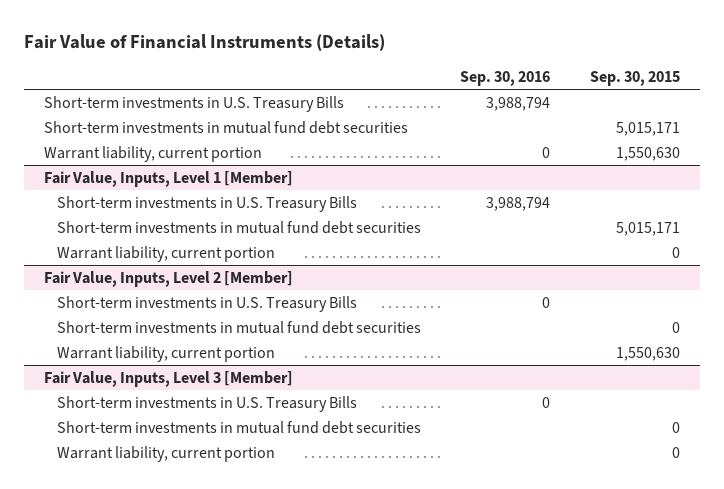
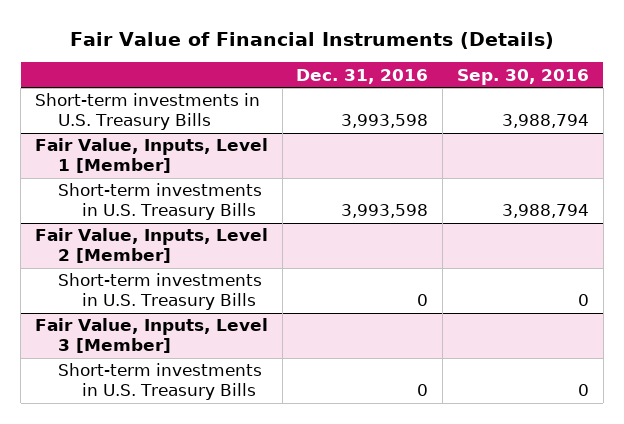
[590,70,681,86] Sep. 30, 2015 -> none
none -> [296,68,429,84] Dec. 31, 2016
[43,120,408,134] Short-term investments in mutual fund debt securities -> none
[43,145,262,162] Warrant liability, current portion -> none
[56,220,421,234] Short-term investments in mutual fund debt securities -> none
[56,245,275,262] Warrant liability, current portion -> none
[56,320,421,334] Short-term investments in mutual fund debt securities -> none
[56,345,275,362] Warrant liability, current portion -> none
[56,420,421,434] Short-term investments in mutual fund debt securities -> none
[56,445,275,462] Warrant liability, current portion -> none

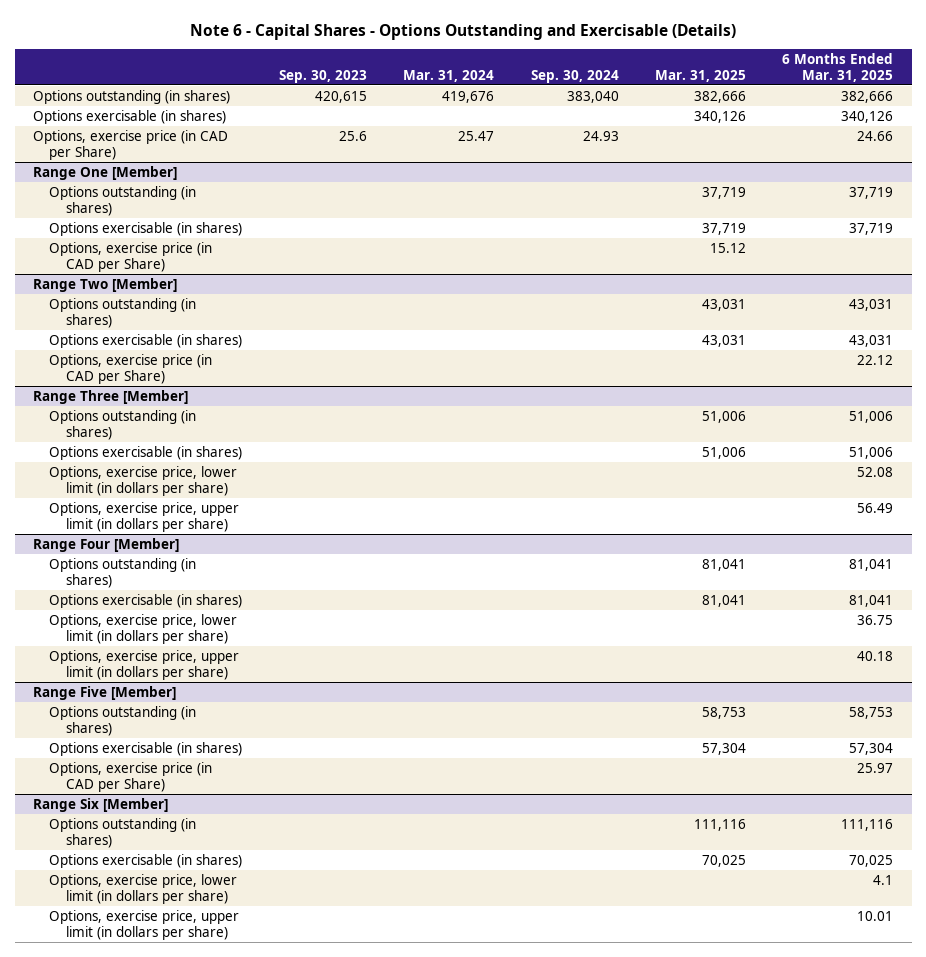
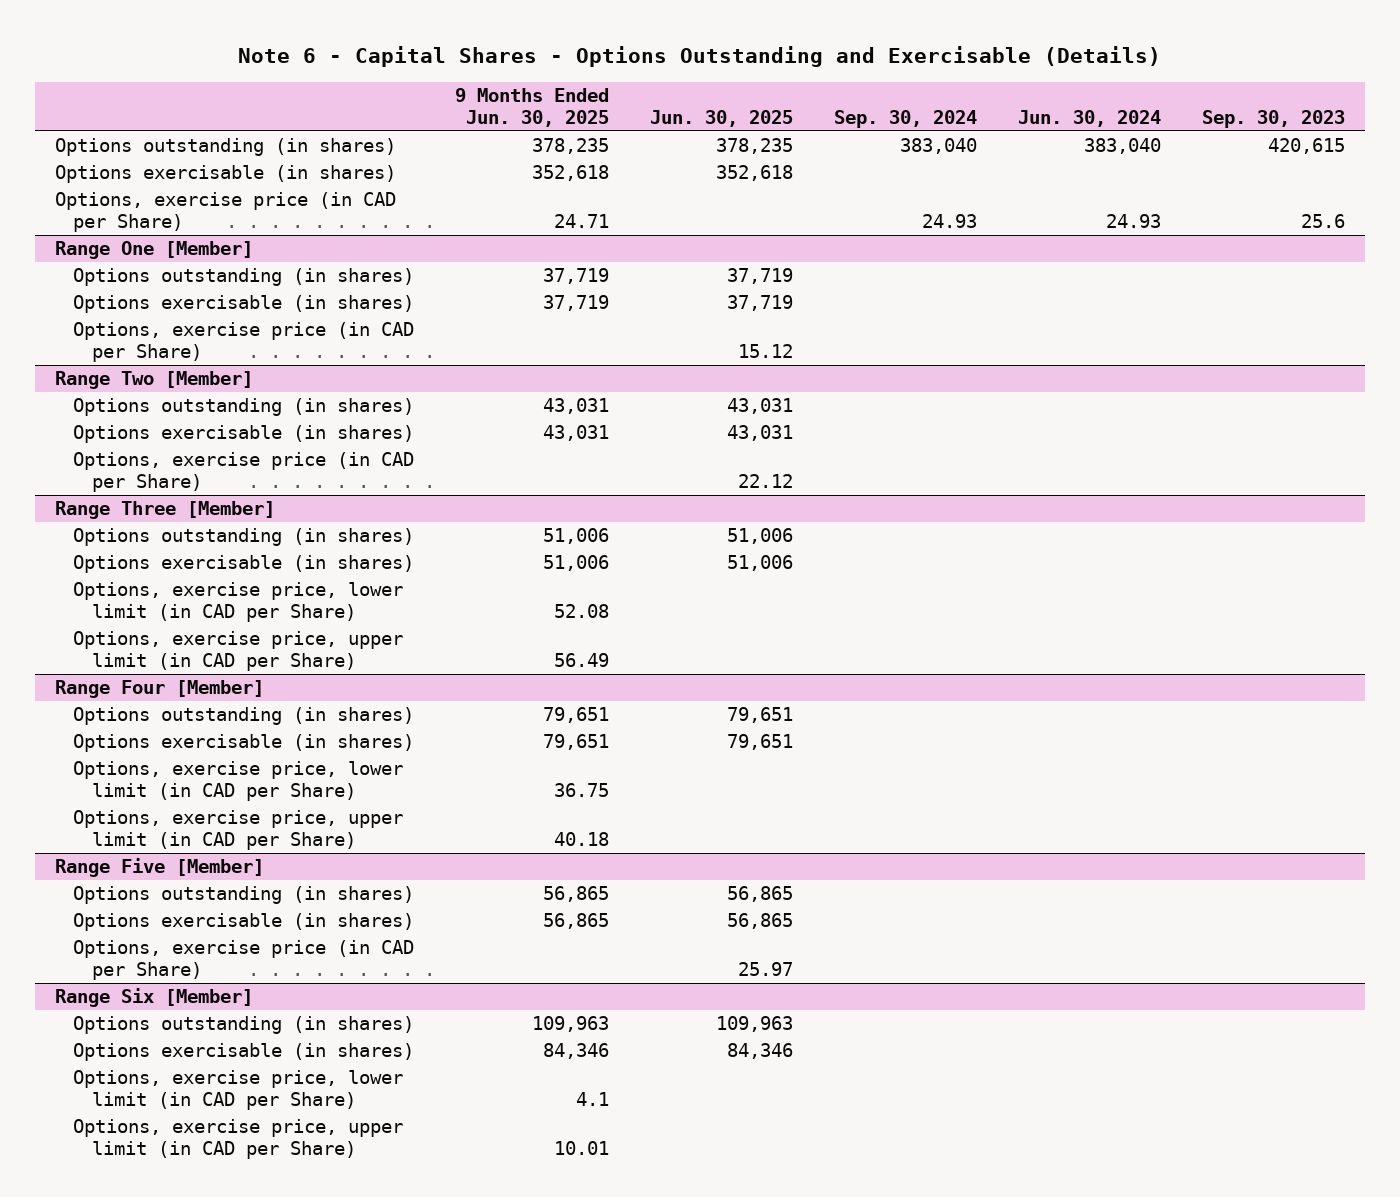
[403,69,495,82] Mar. 31, 2024 -> none
[654,69,746,82] Mar. 31, 2025 -> none
[782,52,894,82] 6 Months Ended Mar. 31, 2025 -> none
none -> [455,88,610,127] 9 Months Ended Jun. 30, 2025
none -> [650,109,794,127] Jun. 30, 2025
none -> [1017,109,1161,127] Jun. 30, 2024
[49,465,238,496] Options, exercise price, lower limit (in dollars per share) -> [73,582,404,623] Options, exercise price, lower limit (in CAD per Share)
[49,501,240,532] Options, exercise price, upper limit (in dollars per share) -> [73,631,404,672] Options, exercise price, upper limit (in CAD per Share)
[49,613,238,644] Options, exercise price, lower limit (in dollars per share) -> [73,761,404,802] Options, exercise price, lower limit (in CAD per Share)
[49,649,240,680] Options, exercise price, upper limit (in dollars per share) -> [73,810,404,851] Options, exercise price, upper limit (in CAD per Share)
[49,873,238,904] Options, exercise price, lower limit (in dollars per share) -> [73,1070,404,1111] Options, exercise price, lower limit (in CAD per Share)
[49,909,240,940] Options, exercise price, upper limit (in dollars per share) -> [73,1119,404,1160] Options, exercise price, upper limit (in CAD per Share)

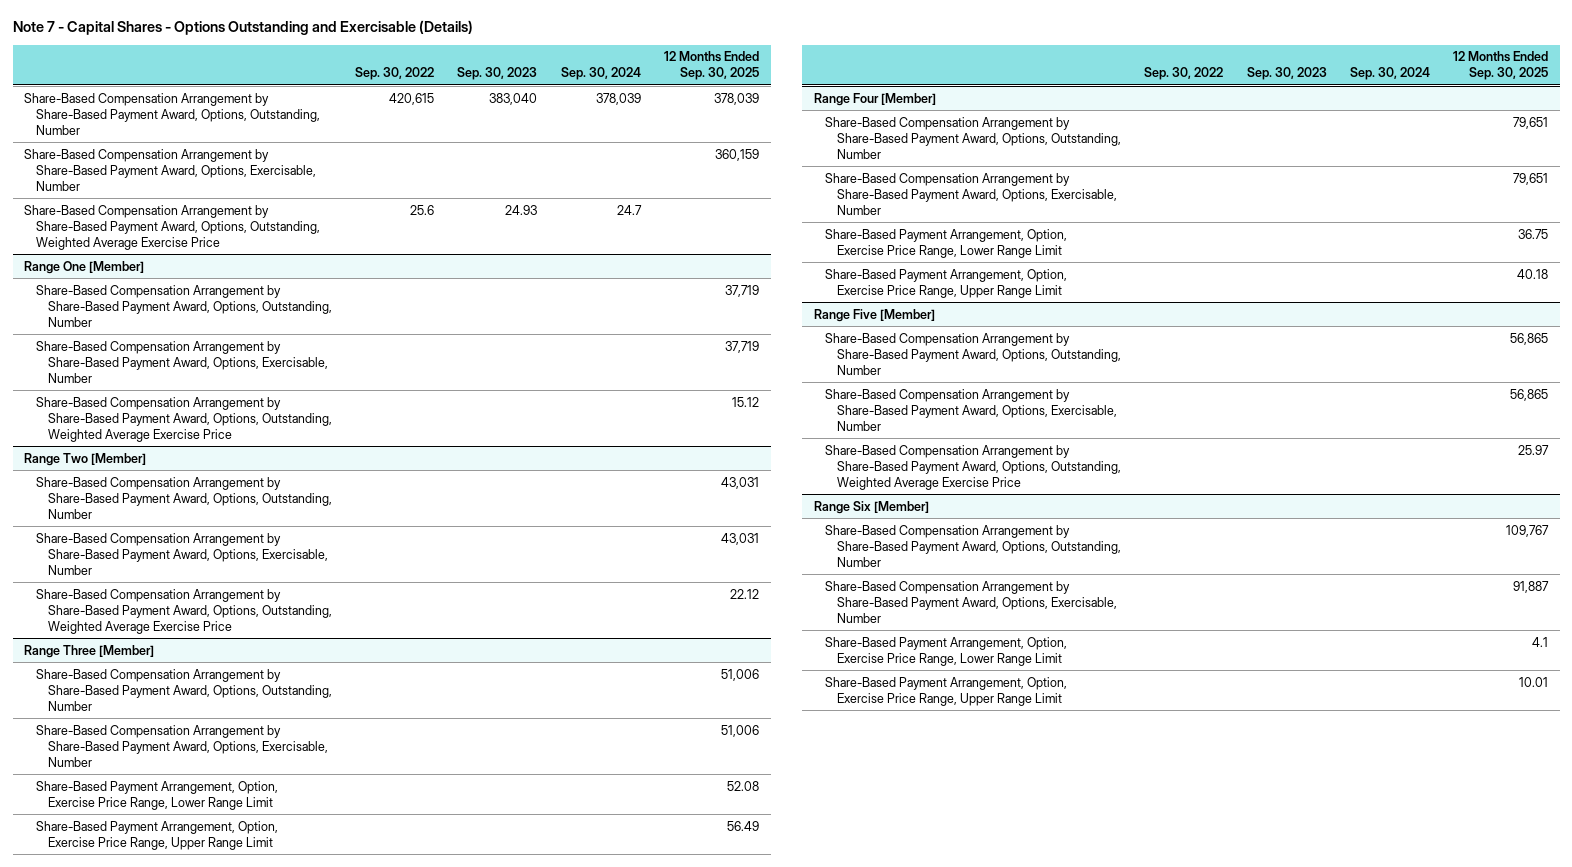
[237,46,1161,68] Note 6 - Capital Shares - Options Outstanding and Exercisable (Details) -> [12,20,473,36] Note 7 - Capital Shares - Options Outstanding and Exercisable (Details)
[455,88,610,127] 9 Months Ended Jun. 30, 2025 -> none
[650,109,794,127] Jun. 30, 2025 -> none
[1017,109,1161,127] Jun. 30, 2024 -> none
none -> [354,67,434,81] Sep. 30, 2022
none -> [663,51,759,81] 12 Months Ended Sep. 30, 2025
[55,138,397,157] Options outstanding (in shares) -> none
none -> [24,92,320,135] Share-Based Compensation Arrangement by Share-Based Payment Award, Options, Outstanding, Number
[55,165,397,184] Options exercisable (in shares) -> [24,148,316,191] Share-Based Compensation Arrangement by Share-Based Payment Award, Options, Exercisable, Number
[55,192,397,233] Options, exercise price (in CAD per Share) -> [24,204,320,250] Share-Based Compensation Arrangement by Share-Based Payment Award, Options, Outstanding, Weighted Average Exercise Price
[921,214,977,229] 24.93 -> [616,204,642,215] 24.7
[1300,214,1345,229] 25.6 -> [505,204,538,215] 24.93
[73,268,415,287] Options outstanding (in shares) -> [35,284,332,327] Share-Based Compensation Arrangement by Share-Based Payment Award, Options, Outstanding, Number
[73,295,415,314] Options exercisable (in shares) -> [35,340,328,383] Share-Based Compensation Arrangement by Share-Based Payment Award, Options, Exercisable, Number
[73,322,415,363] Options, exercise price (in CAD per Share) -> [35,396,332,442] Share-Based Compensation Arrangement by Share-Based Payment Award, Options, Outstanding, Weighted Average Exercise Price
[73,398,415,417] Options outstanding (in shares) -> [35,476,332,519] Share-Based Compensation Arrangement by Share-Based Payment Award, Options, Outstanding, Number
[73,425,415,444] Options exercisable (in shares) -> [35,532,328,575] Share-Based Compensation Arrangement by Share-Based Payment Award, Options, Exercisable, Number
[73,452,415,493] Options, exercise price (in CAD per Share) -> [35,588,332,634] Share-Based Compensation Arrangement by Share-Based Payment Award, Options, Outstanding, Weighted Average Exercise Price
[73,528,415,547] Options outstanding (in shares) -> [35,668,332,711] Share-Based Compensation Arrangement by Share-Based Payment Award, Options, Outstanding, Number
[73,555,415,574] Options exercisable (in shares) -> [35,724,328,767] Share-Based Compensation Arrangement by Share-Based Payment Award, Options, Exercisable, Number
[73,582,404,623] Options, exercise price, lower limit (in CAD per Share) -> [35,780,278,810] Share-Based Payment Arrangement, Option, Exercise Price Range, Lower Range Limit
[73,631,404,672] Options, exercise price, upper limit (in CAD per Share) -> [35,820,278,850] Share-Based Payment Arrangement, Option, Exercise Price Range, Upper Range Limit
[73,707,415,726] Options outstanding (in shares) -> [825,116,1121,159] Share-Based Compensation Arrangement by Share-Based Payment Award, Options, Outstanding, Number
[73,734,415,753] Options exercisable (in shares) -> [825,172,1117,215] Share-Based Compensation Arrangement by Share-Based Payment Award, Options, Exercisable, Number
[73,761,404,802] Options, exercise price, lower limit (in CAD per Share) -> [825,228,1068,258] Share-Based Payment Arrangement, Option, Exercise Price Range, Lower Range Limit
[73,810,404,851] Options, exercise price, upper limit (in CAD per Share) -> [825,268,1068,298] Share-Based Payment Arrangement, Option, Exercise Price Range, Upper Range Limit
[73,886,415,905] Options outstanding (in shares) -> [825,332,1121,375] Share-Based Compensation Arrangement by Share-Based Payment Award, Options, Outstanding, Number
[73,913,415,932] Options exercisable (in shares) -> [825,388,1117,431] Share-Based Compensation Arrangement by Share-Based Payment Award, Options, Exercisable, Number
[73,940,415,981] Options, exercise price (in CAD per Share) -> [825,444,1121,490] Share-Based Compensation Arrangement by Share-Based Payment Award, Options, Outstanding, Weighted Average Exercise Price
[73,1016,415,1035] Options outstanding (in shares) -> [825,524,1121,567] Share-Based Compensation Arrangement by Share-Based Payment Award, Options, Outstanding, Number
[73,1043,415,1062] Options exercisable (in shares) -> [825,580,1117,623] Share-Based Compensation Arrangement by Share-Based Payment Award, Options, Exercisable, Number
[73,1070,404,1111] Options, exercise price, lower limit (in CAD per Share) -> [825,636,1068,666] Share-Based Payment Arrangement, Option, Exercise Price Range, Lower Range Limit
[73,1119,404,1160] Options, exercise price, upper limit (in CAD per Share) -> [825,676,1068,706] Share-Based Payment Arrangement, Option, Exercise Price Range, Upper Range Limit

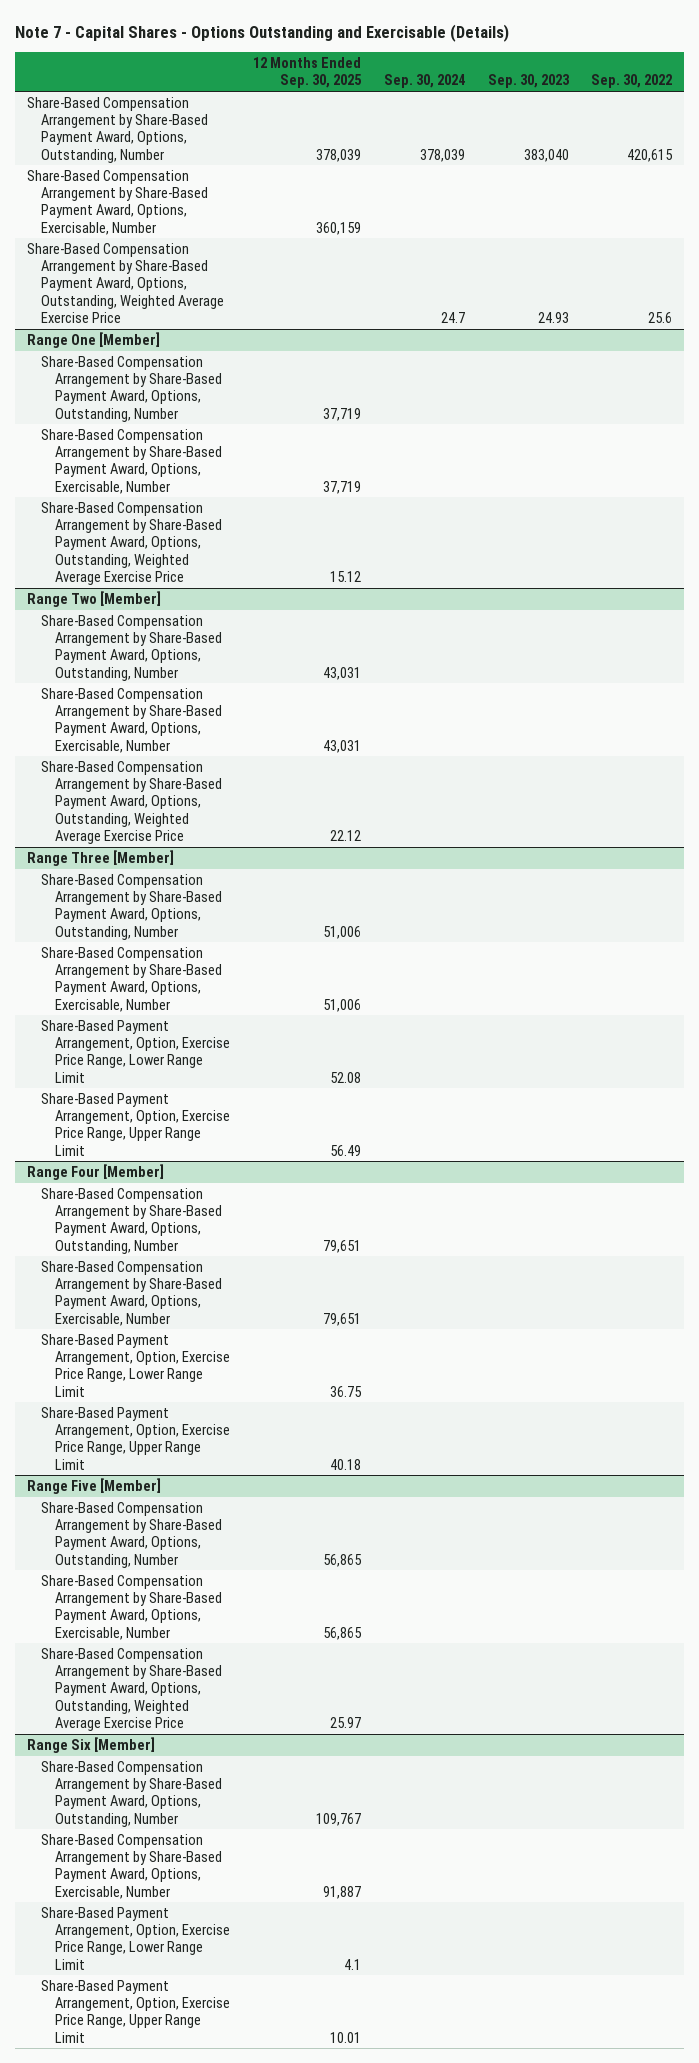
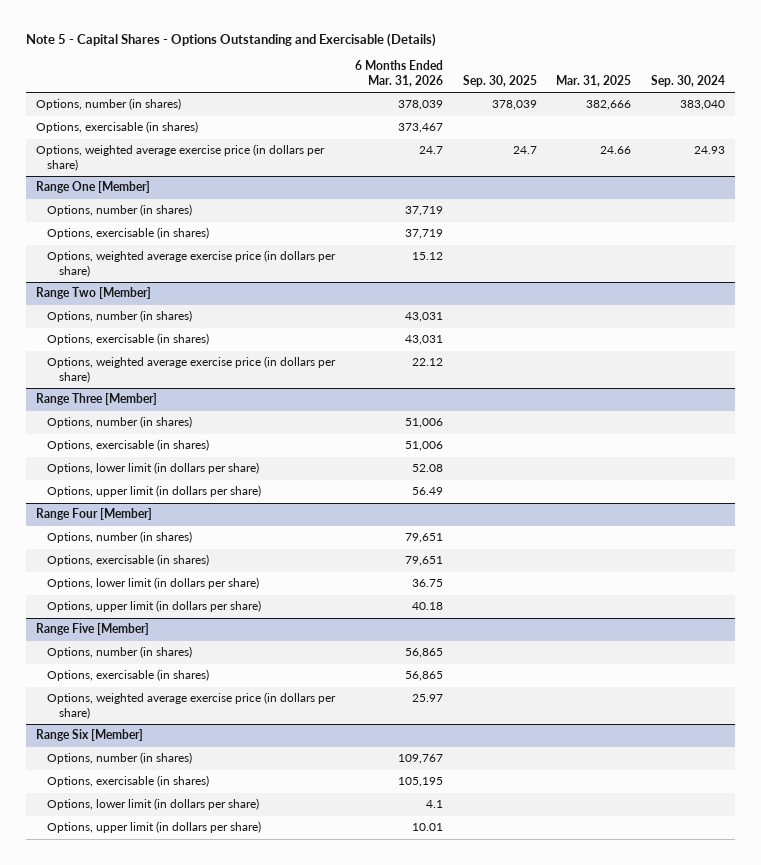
[15,23,510,42] Note 7 - Capital Shares - Options Outstanding and Exercisable (Details) -> [26,32,437,47] Note 5 - Capital Shares - Options Outstanding and Exercisable (Details)
[252,57,362,89] 12 Months Ended Sep. 30, 2025 -> none
[487,74,570,89] Sep. 30, 2023 -> none
[591,74,673,89] Sep. 30, 2022 -> none
none -> [354,60,443,87] 6 Months Ended Mar. 31, 2026
none -> [462,74,537,87] Sep. 30, 2025
none -> [556,74,632,87] Mar. 31, 2025
[26,97,208,163] Share-Based Compensation Arrangement by Share-Based Payment Award, Options, Outstanding, Number -> none
none -> [36,98,182,111] Options, number (in shares)
[26,170,208,235] Share-Based Compensation Arrangement by Share-Based Payment Award, Options, Exercisable, Number -> [36,121,199,134] Options, exercisable (in shares)
[26,243,224,323] Share-Based Compensation Arrangement by Share-Based Payment Award, Options, Outstanding, Weighted Average Exercise Price -> [36,144,326,171] Options, weighted average exercise price (in dollars per share)
[440,311,465,323] 24.7 -> [693,146,725,155] 24.93
[40,356,222,422] Share-Based Compensation Arrangement by Share-Based Payment Award, Options, Outstanding, Number -> [47,204,193,217] Options, number (in shares)
[40,429,222,494] Share-Based Compensation Arrangement by Share-Based Payment Award, Options, Exercisable, Number -> [47,227,210,240] Options, exercisable (in shares)
[40,502,222,585] Share-Based Compensation Arrangement by Share-Based Payment Award, Options, Outstanding, Weighted Average Exercise Price -> [47,250,337,277] Options, weighted average exercise price (in dollars per share)
[40,615,222,681] Share-Based Compensation Arrangement by Share-Based Payment Award, Options, Outstanding, Number -> [47,310,193,323] Options, number (in shares)
[40,688,222,753] Share-Based Compensation Arrangement by Share-Based Payment Award, Options, Exercisable, Number -> [47,333,210,346] Options, exercisable (in shares)
[40,761,222,844] Share-Based Compensation Arrangement by Share-Based Payment Award, Options, Outstanding, Weighted Average Exercise Price -> [47,356,337,383] Options, weighted average exercise price (in dollars per share)
[40,874,222,940] Share-Based Compensation Arrangement by Share-Based Payment Award, Options, Outstanding, Number -> [47,416,193,429] Options, number (in shares)
[40,947,222,1012] Share-Based Compensation Arrangement by Share-Based Payment Award, Options, Exercisable, Number -> [47,439,210,452] Options, exercisable (in shares)
[40,1020,230,1083] Share-Based Payment Arrangement, Option, Exercise Price Range, Lower Range Limit -> [47,462,260,475] Options, lower limit (in dollars per share)
[40,1093,230,1156] Share-Based Payment Arrangement, Option, Exercise Price Range, Upper Range Limit -> [47,485,262,498] Options, upper limit (in dollars per share)
[40,1188,222,1254] Share-Based Compensation Arrangement by Share-Based Payment Award, Options, Outstanding, Number -> [47,531,193,544] Options, number (in shares)
[40,1261,222,1326] Share-Based Compensation Arrangement by Share-Based Payment Award, Options, Exercisable, Number -> [47,554,210,567] Options, exercisable (in shares)
[40,1334,230,1397] Share-Based Payment Arrangement, Option, Exercise Price Range, Lower Range Limit -> [47,577,260,590] Options, lower limit (in dollars per share)
[40,1407,230,1470] Share-Based Payment Arrangement, Option, Exercise Price Range, Upper Range Limit -> [47,600,262,613] Options, upper limit (in dollars per share)
[40,1502,222,1568] Share-Based Compensation Arrangement by Share-Based Payment Award, Options, Outstanding, Number -> [47,646,193,659] Options, number (in shares)
[40,1575,222,1640] Share-Based Compensation Arrangement by Share-Based Payment Award, Options, Exercisable, Number -> [47,669,210,682] Options, exercisable (in shares)
[40,1648,222,1731] Share-Based Compensation Arrangement by Share-Based Payment Award, Options, Outstanding, Weighted Average Exercise Price -> [47,692,337,719] Options, weighted average exercise price (in dollars per share)
[40,1761,222,1827] Share-Based Compensation Arrangement by Share-Based Payment Award, Options, Outstanding, Number -> [47,752,193,765] Options, number (in shares)
[40,1834,222,1899] Share-Based Compensation Arrangement by Share-Based Payment Award, Options, Exercisable, Number -> [47,775,210,788] Options, exercisable (in shares)
[40,1907,230,1970] Share-Based Payment Arrangement, Option, Exercise Price Range, Lower Range Limit -> [47,798,260,811] Options, lower limit (in dollars per share)
[40,1980,230,2043] Share-Based Payment Arrangement, Option, Exercise Price Range, Upper Range Limit -> [47,821,262,834] Options, upper limit (in dollars per share)

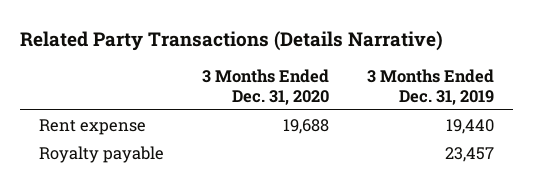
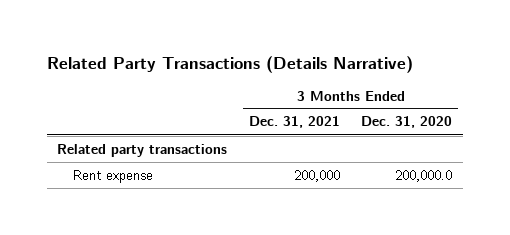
[366,68,494,106] 3 Months Ended Dec. 31, 2019 -> none
none -> [248,116,340,129] Dec. 31, 2021
[38,145,164,163] Royalty payable -> none
none -> [57,143,228,157] Related party transactions
[282,118,329,134] 19,688 -> [395,169,453,182] 200,000.0

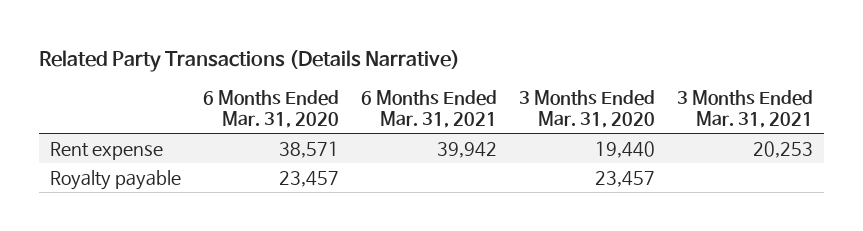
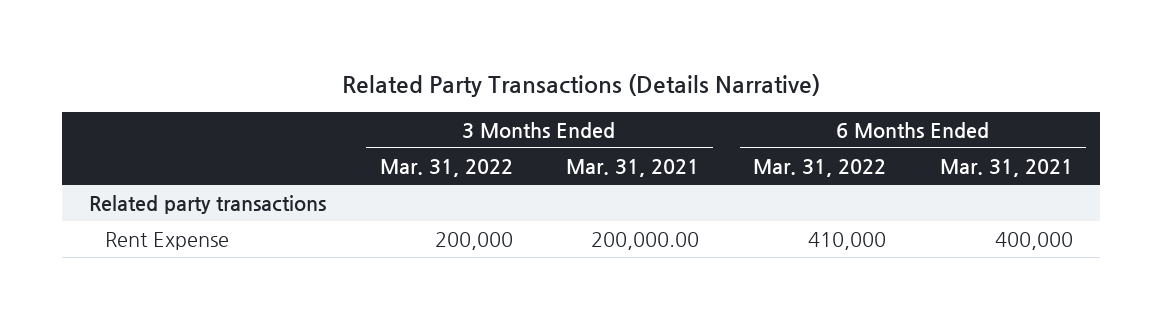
[202,89,339,129] 6 Months Ended Mar. 31, 2020 -> none
[518,89,655,129] 3 Months Ended Mar. 31, 2020 -> none
none -> [379,158,513,177] Mar. 31, 2022
none -> [752,158,886,177] Mar. 31, 2022
[50,169,182,190] Royalty payable -> none
none -> [88,194,326,214] Related party transactions
[50,141,164,160] Rent expense -> [105,231,230,250] Rent Expense
[436,141,497,158] 39,942 -> [994,231,1073,250] 400,000
[752,140,813,158] 20,253 -> [591,231,700,250] 200,000.00

